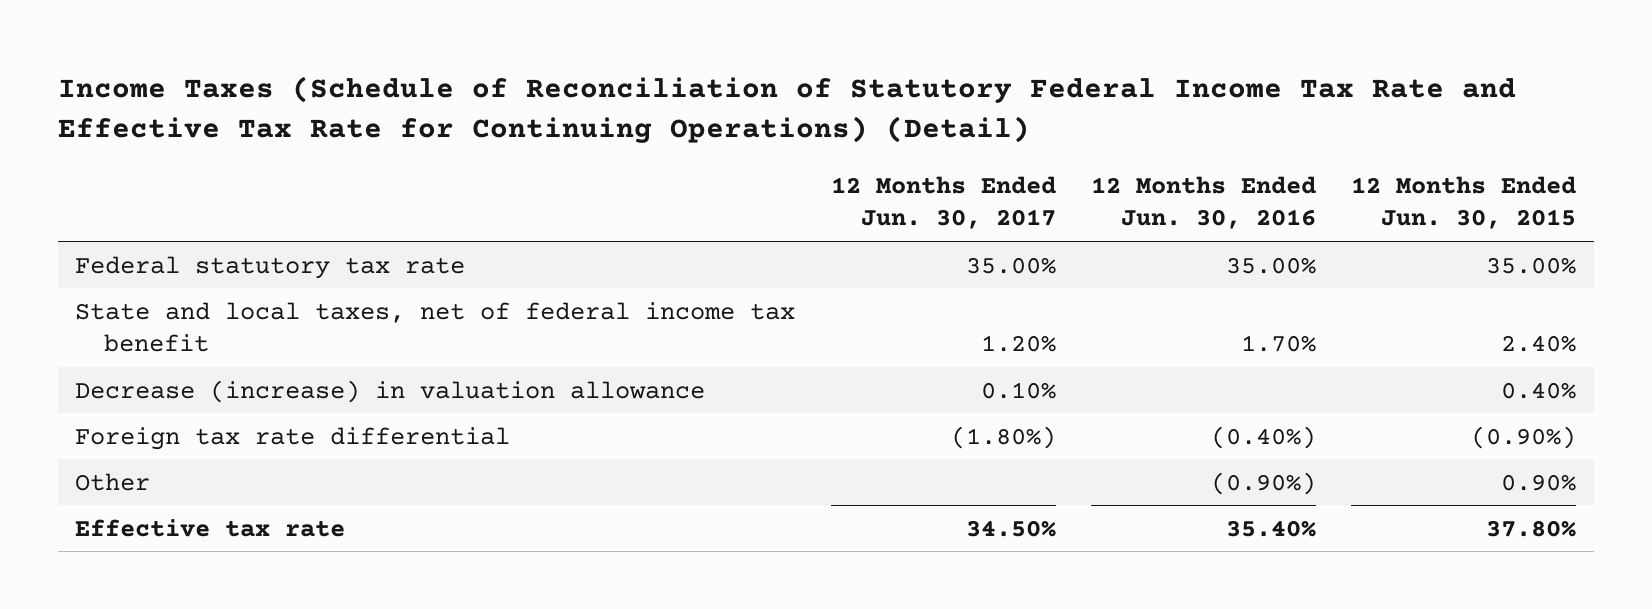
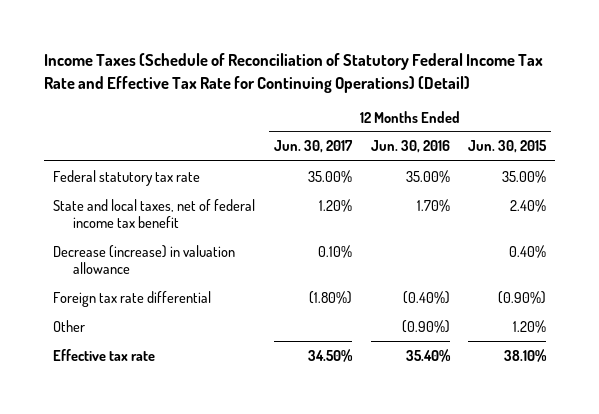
[1501,473,1577,491] 0.90% -> [513,319,547,333] 1.20%
[1486,519,1577,537] 37.80% -> [504,348,548,362] 38.10%

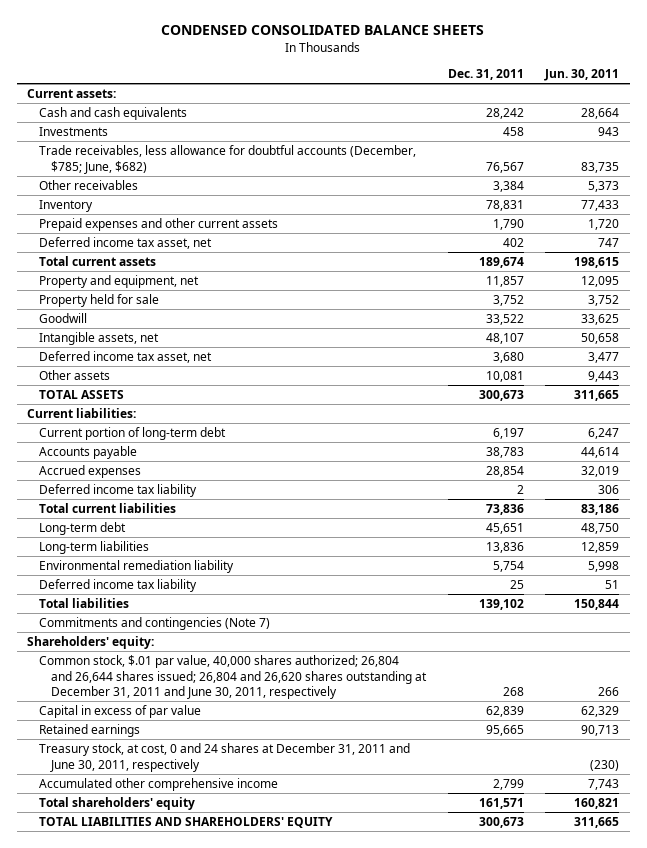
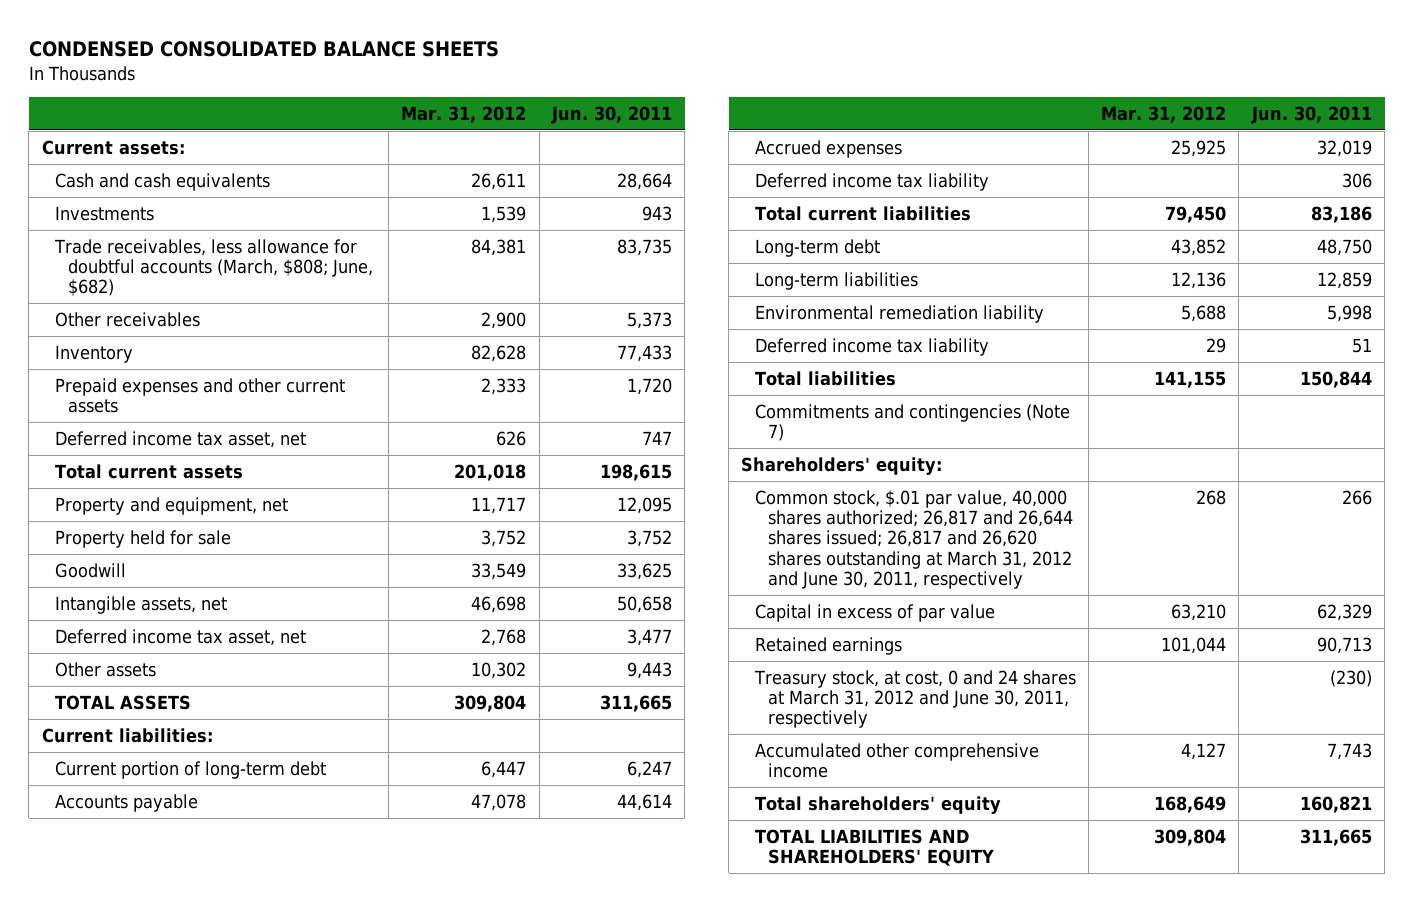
[447,68,524,80] Dec. 31, 2011 -> none
none -> [401,105,527,123] Mar. 31, 2012
[39,145,417,174] Trade receivables, less allowance for doubtful accounts (December, $785; June, $682) -> [53,238,374,297] Trade receivables, less allowance for doubtful accounts (March, $808; June, $682)
[39,655,428,699] Common stock, $.01 par value, 40,000 shares authorized; 26,804 and 26,644 shares issued; 26,804 and 26,620 shares outstanding at December 31, 2011 and June 30, 2011, respectively -> [754,489,1073,590] Common stock, $.01 par value, 40,000 shares authorized; 26,817 and 26,644 shares issued; 26,817 and 26,620 shares outstanding at March 31, 2012 and June 30, 2011, respectively
[39,743,411,772] Treasury stock, at cost, 0 and 24 shares at December 31, 2011 and June 30, 2011, respectively -> [753,669,1076,729] Treasury stock, at cost, 0 and 24 shares at March 31, 2012 and June 30, 2011, respectively

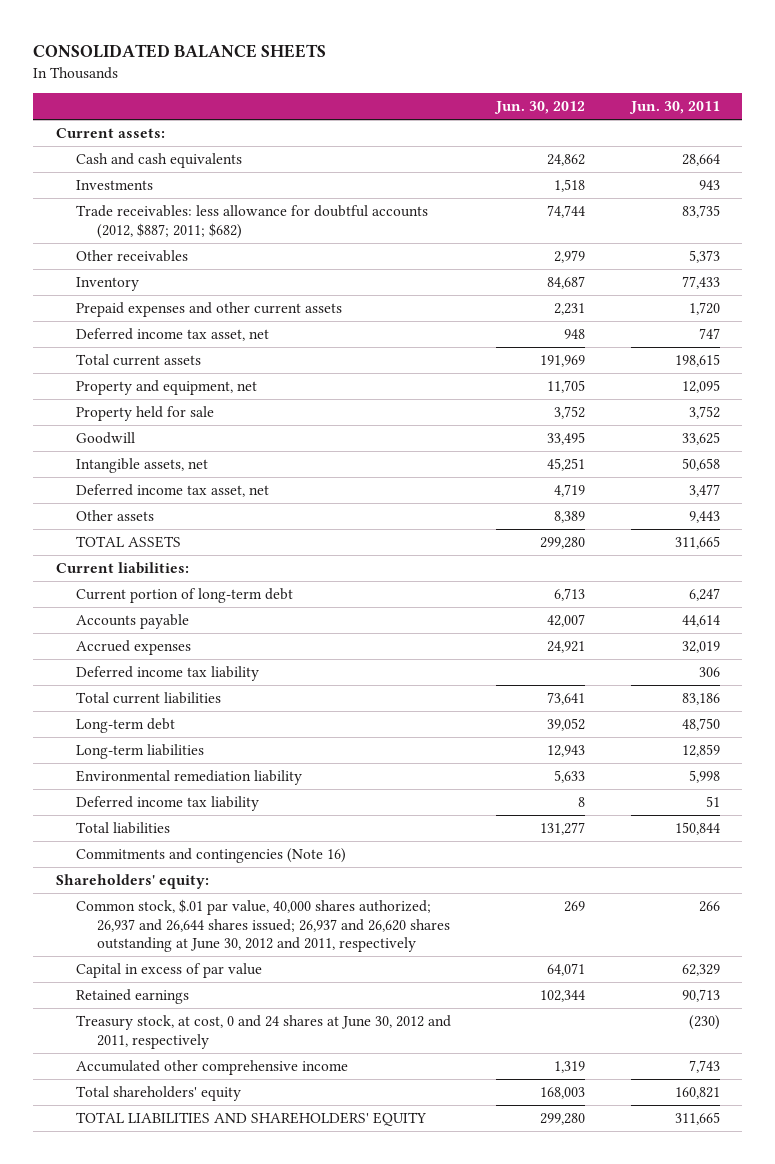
[28,41,499,58] CONDENSED CONSOLIDATED BALANCE SHEETS -> [33,43,327,58] CONSOLIDATED BALANCE SHEETS
[401,105,527,123] Mar. 31, 2012 -> none
none -> [494,101,586,115] Jun. 30, 2012
[53,238,374,297] Trade receivables, less allowance for doubtful accounts (March, $808; June, $682) -> [76,205,429,239] Trade receivables: less allowance for doubtful accounts (2012, $887; 2011; $682)
[754,403,1070,442] Commitments and contingencies (Note 7) -> [76,848,347,864] Commitments and contingencies (Note 16)
[754,489,1073,590] Common stock, $.01 par value, 40,000 shares authorized; 26,817 and 26,644 shares issued; 26,817 and 26,620 shares outstanding at March 31, 2012 and June 30, 2011, respectively -> [76,899,450,953] Common stock, $.01 par value, 40,000 shares authorized; 26,937 and 26,644 shares issued; 26,937 and 26,620 shares outstanding at June 30, 2012 and 2011, respectively
[753,669,1076,729] Treasury stock, at cost, 0 and 24 shares at March 31, 2012 and June 30, 2011, respectively -> [76,1015,452,1049] Treasury stock, at cost, 0 and 24 shares at June 30, 2012 and 2011, respectively

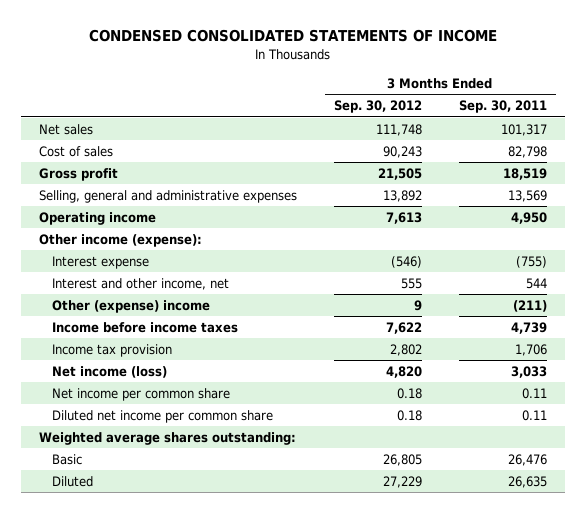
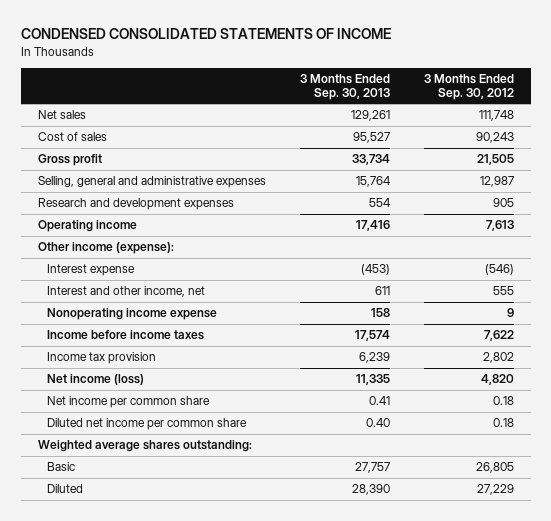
[458,100,547,114] Sep. 30, 2011 -> none
none -> [299,73,390,101] 3 Months Ended Sep. 30, 2013
[382,189,422,202] 13,892 -> [479,176,514,188] 12,987
none -> [37,198,234,211] Research and development expenses
[51,299,210,313] Other (expense) income -> [46,308,217,321] Nonoperating income expense

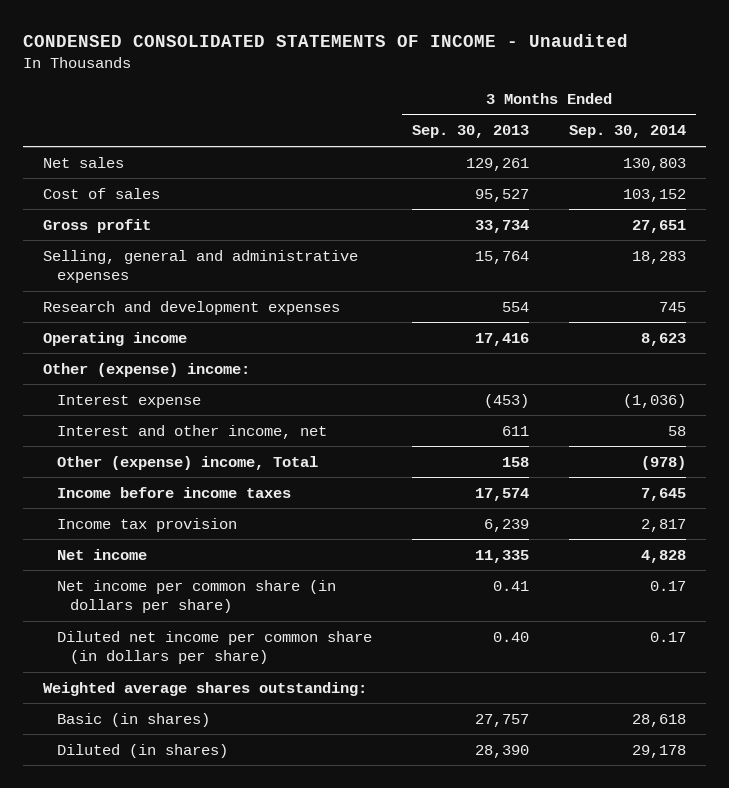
[20,28,391,40] CONDENSED CONSOLIDATED STATEMENTS OF INCOME -> [23,34,629,48] CONDENSED CONSOLIDATED STATEMENTS OF INCOME - Unaudited
[423,73,514,101] 3 Months Ended Sep. 30, 2012 -> none
none -> [568,125,686,139] Sep. 30, 2014
[37,242,174,255] Other income (expense): -> [43,362,251,377] Other (expense) income:
[46,308,217,321] Nonoperating income expense -> [56,455,318,470] Other (expense) income, Total
[46,374,144,386] Net income (loss) -> [56,548,147,560] Net income
[46,396,210,409] Net income per common share -> [56,579,336,614] Net income per common share (in dollars per share)
[46,418,247,431] Diluted net income per common share -> [56,630,372,665] Diluted net income per common share (in dollars per share)
[46,462,75,472] Basic -> [56,712,210,727] Basic (in shares)
[46,484,83,494] Diluted -> [56,743,228,758] Diluted (in shares)

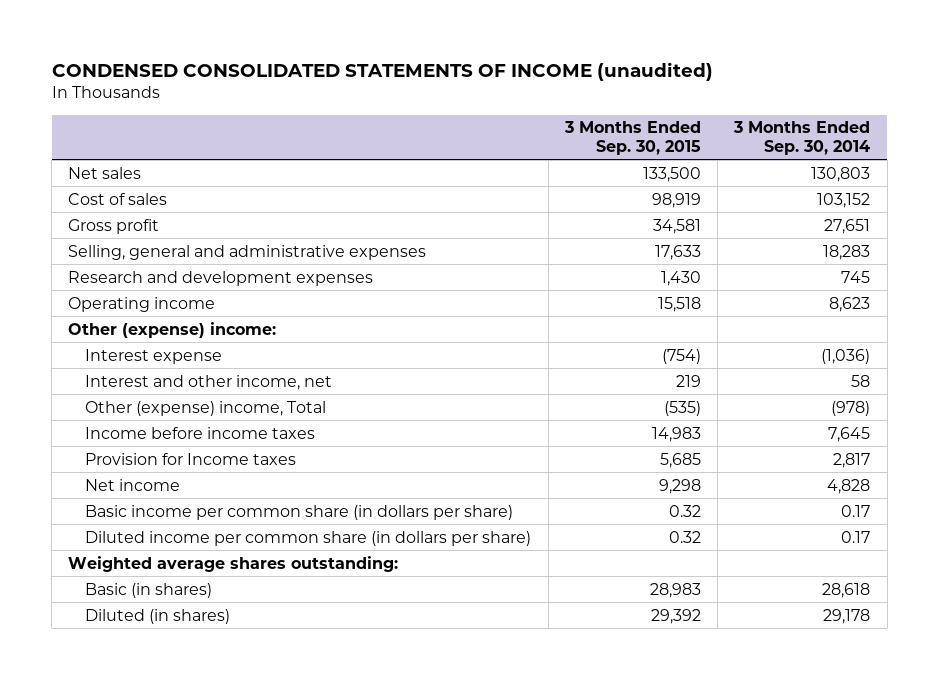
[23,34,629,48] CONDENSED CONSOLIDATED STATEMENTS OF INCOME - Unaudited -> [51,61,713,81] CONDENSED CONSOLIDATED STATEMENTS OF INCOME (unaudited)
[411,125,529,139] Sep. 30, 2013 -> none
none -> [563,121,701,155] 3 Months Ended Sep. 30, 2015
[56,517,237,532] Income tax provision -> [85,452,297,465] Provision for Income taxes
[56,579,336,614] Net income per common share (in dollars per share) -> [85,504,514,520] Basic income per common share (in dollars per share)
[56,630,372,665] Diluted net income per common share (in dollars per share) -> [85,530,532,546] Diluted income per common share (in dollars per share)

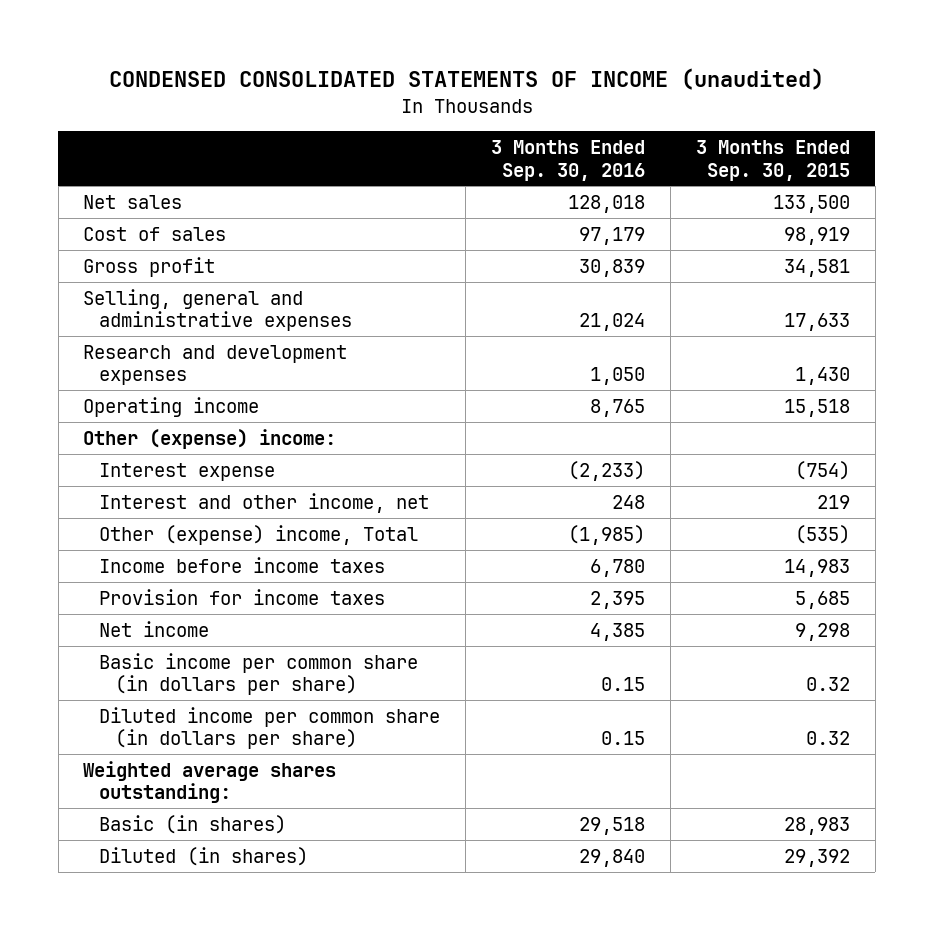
[733,121,871,155] 3 Months Ended Sep. 30, 2014 -> none
none -> [491,139,646,181] 3 Months Ended Sep. 30, 2016
[85,452,297,465] Provision for Income taxes -> [99,588,386,605] Provision for income taxes

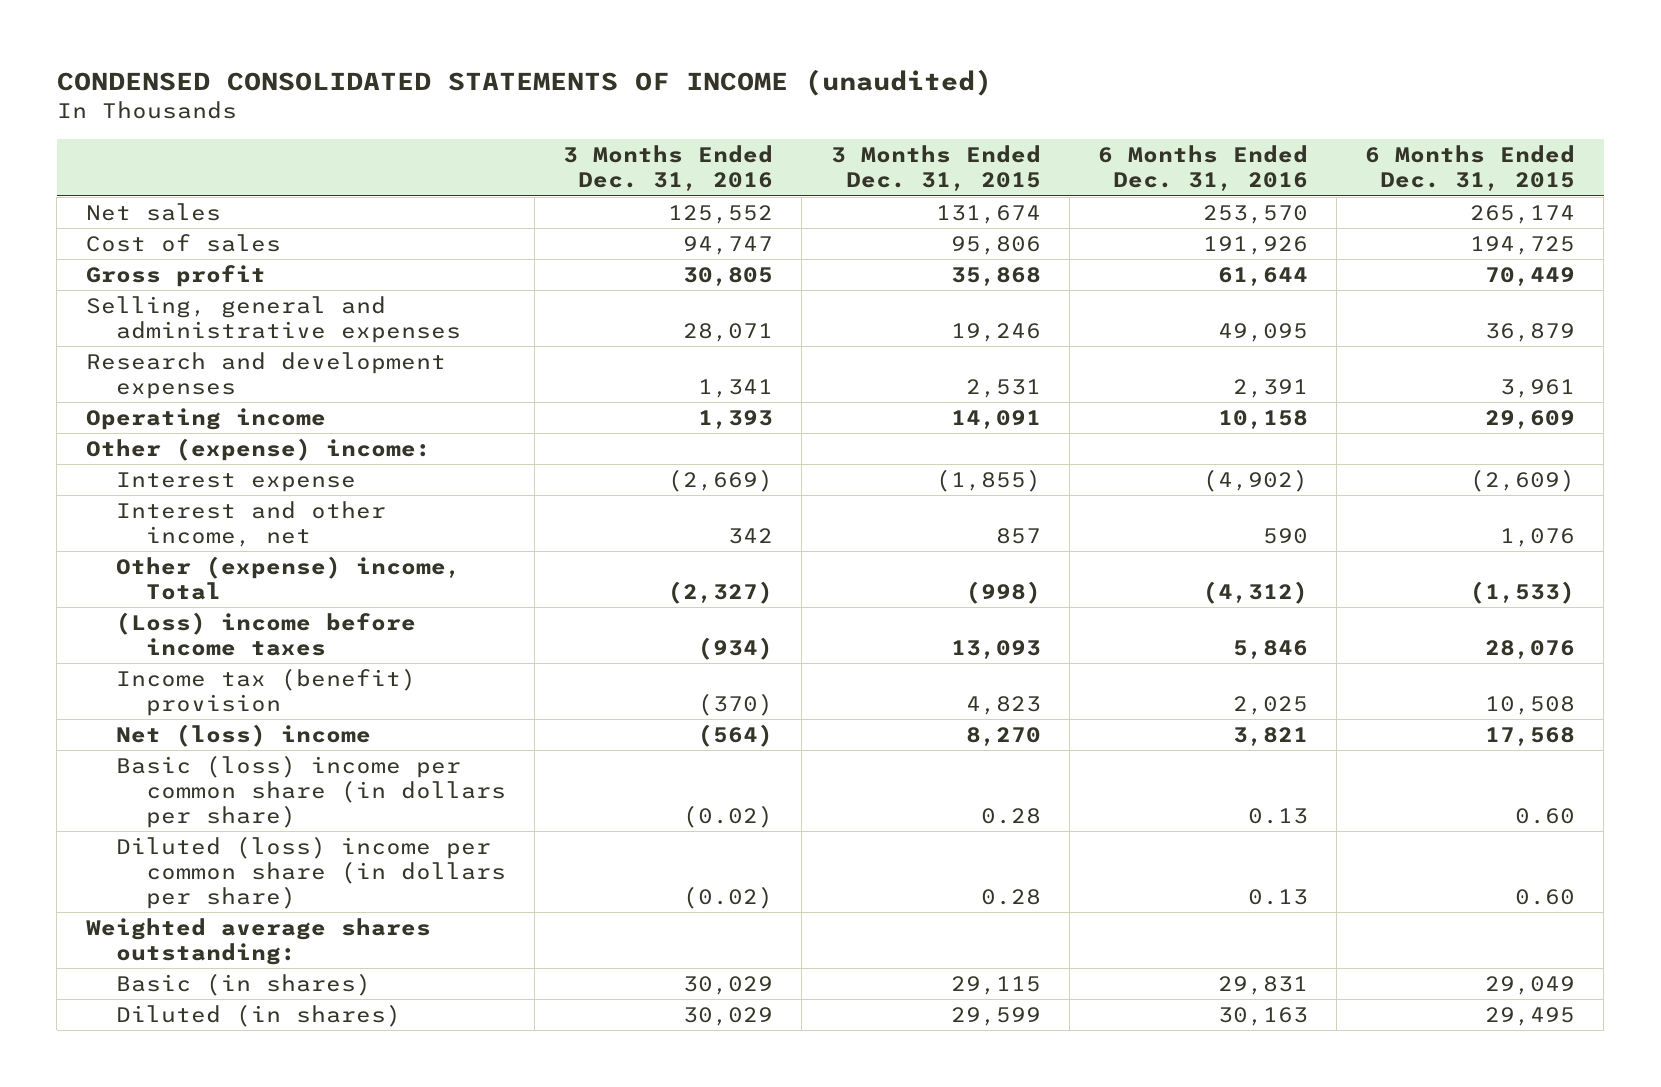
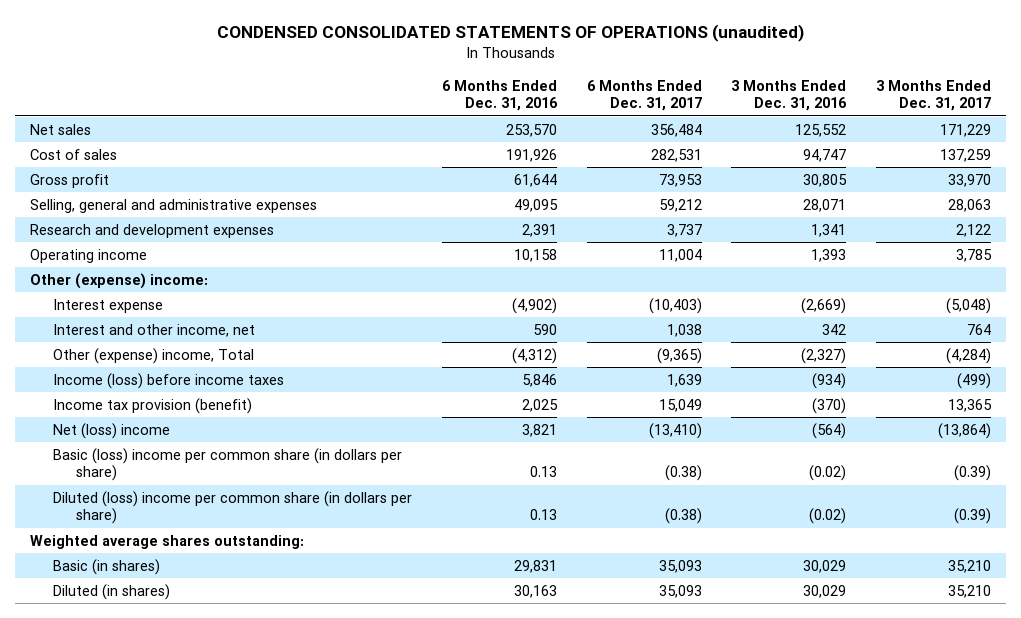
[56,68,992,96] CONDENSED CONSOLIDATED STATEMENTS OF INCOME (unaudited) -> [216,24,804,43] CONDENSED CONSOLIDATED STATEMENTS OF OPERATIONS (unaudited)
[830,145,1041,192] 3 Months Ended Dec. 31, 2015 -> none
[1365,145,1576,192] 6 Months Ended Dec. 31, 2015 -> none
none -> [586,79,702,112] 6 Months Ended Dec. 31, 2017
none -> [875,79,991,112] 3 Months Ended Dec. 31, 2017
[115,611,416,657] (Loss) income before income taxes -> [53,372,285,389] Income (loss) before income taxes
[115,667,416,717] Income tax (benefit) provision -> [53,397,253,414] Income tax provision (benefit)

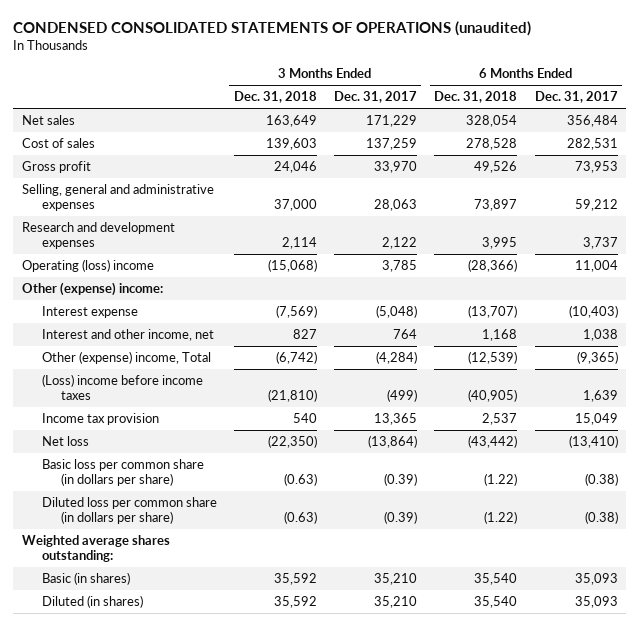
[441,79,558,112] 6 Months Ended Dec. 31, 2016 -> none
[731,79,848,112] 3 Months Ended Dec. 31, 2016 -> none
none -> [233,91,317,104] Dec. 31, 2018
none -> [434,91,518,104] Dec. 31, 2018
[30,248,148,263] Operating income -> [22,258,155,272] Operating (loss) income
[53,372,285,389] Income (loss) before income taxes -> [41,373,203,401] (Loss) income before income taxes
[53,397,253,414] Income tax provision (benefit) -> [41,412,159,425] Income tax provision
[53,422,171,439] Net (loss) income -> [41,435,89,446] Net loss
[53,447,403,482] Basic (loss) income per common share (in dollars per share) -> [41,458,204,487] Basic loss per common share (in dollars per share)
[53,490,413,525] Diluted (loss) income per common share (in dollars per share) -> [41,496,217,525] Diluted loss per common share (in dollars per share)

